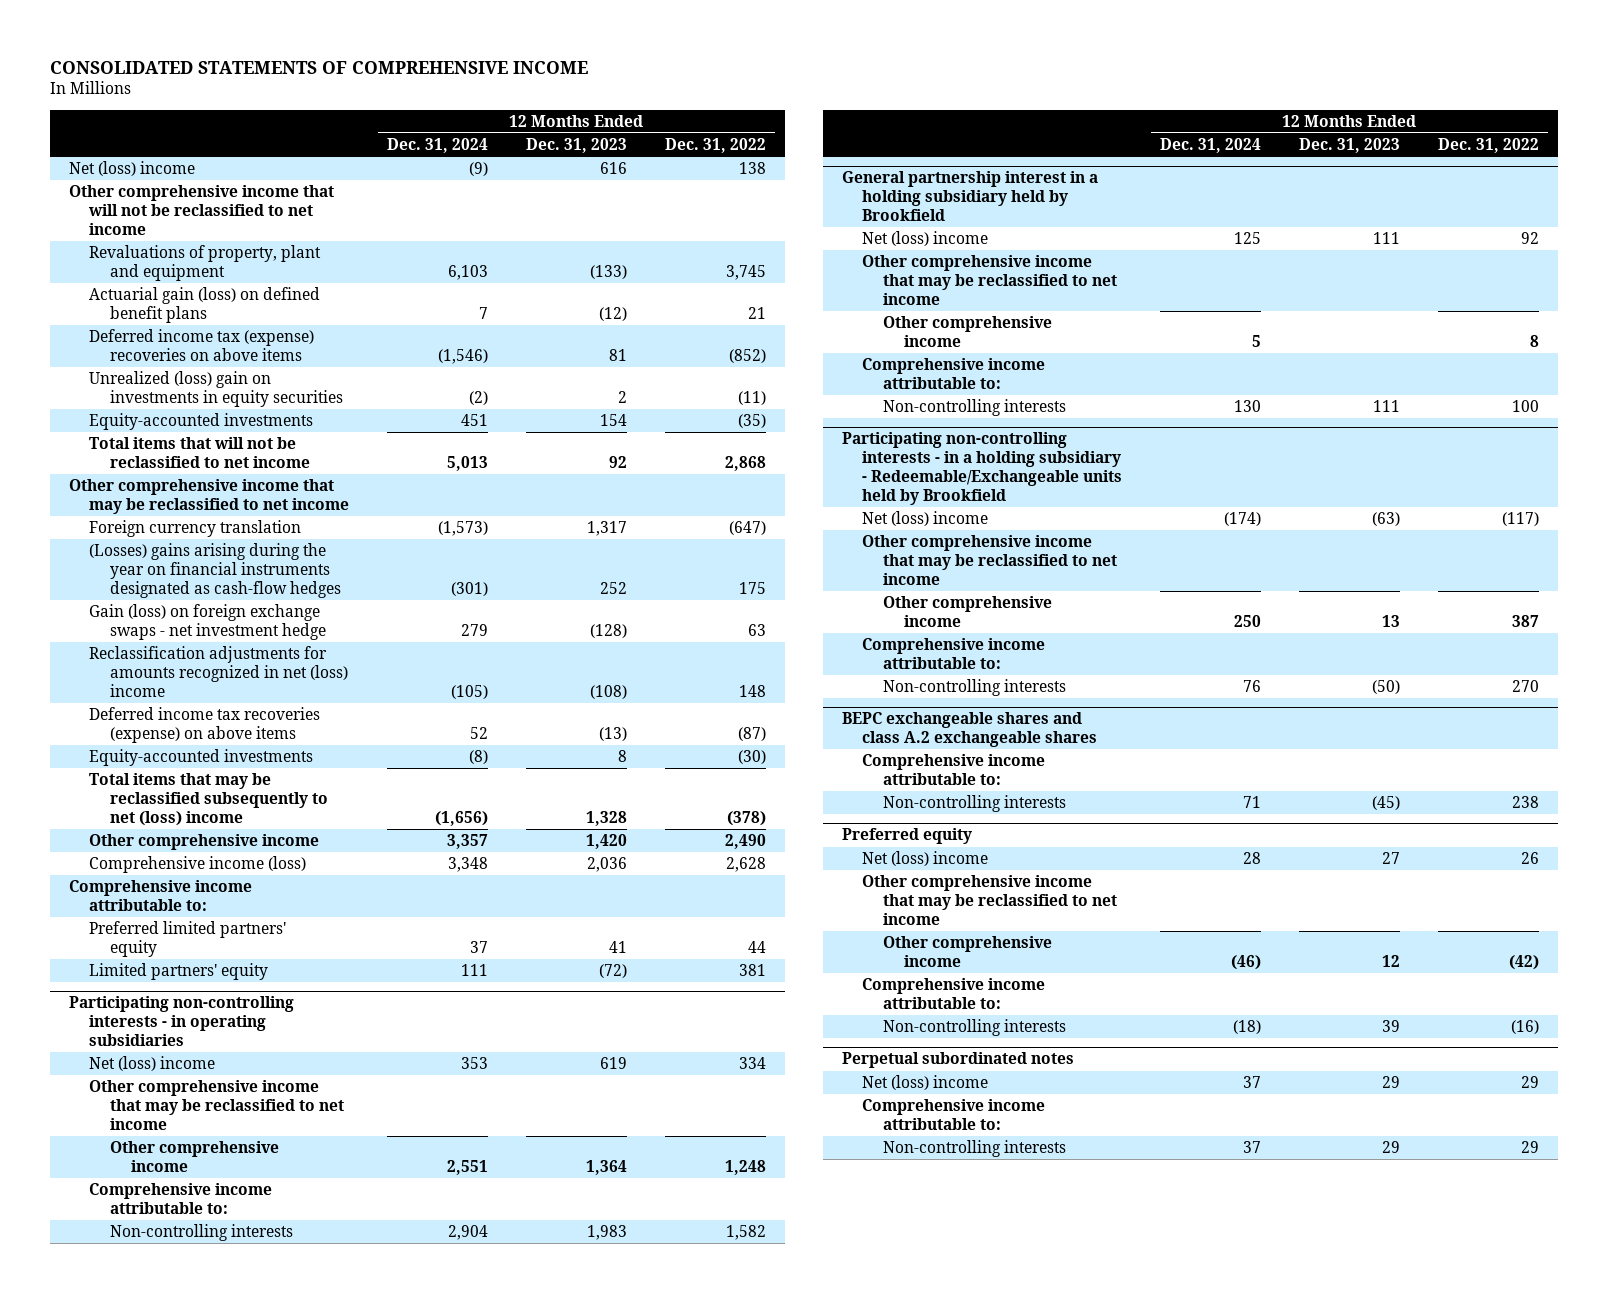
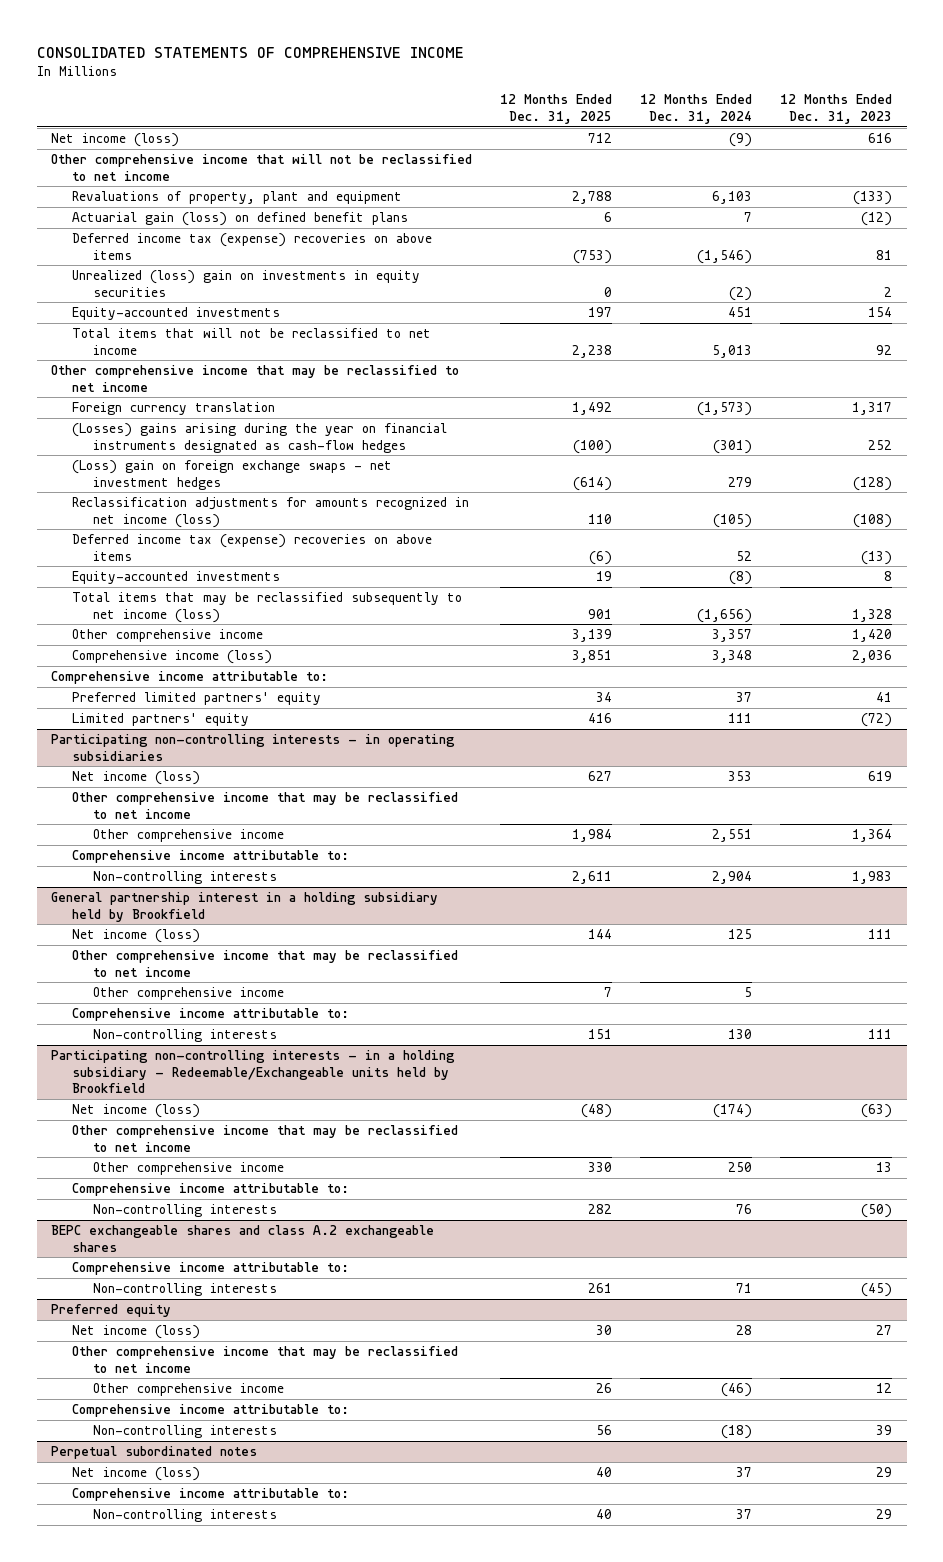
[664,138,766,154] Dec. 31, 2022 -> none
none -> [500,94,613,125] 12 Months Ended Dec. 31, 2025
[68,161,195,177] Net (loss) income -> [51,132,180,147] Net income (loss)
[89,604,327,640] Gain (loss) on foreign exchange swaps - net investment hedge -> [72,459,393,490] (Loss) gain on foreign exchange swaps - net investment hedges
[89,646,349,697] Reclassification adjustments for amounts recognized in net (loss) income -> [72,496,470,528] Reclassification adjustments for amounts recognized in net income (loss)
[89,707,321,743] Deferred income tax recoveries (expense) on above items -> [72,533,433,561] Deferred income tax (expense) recoveries on above items
[89,773,329,826] Total items that may be reclassified subsequently to net (loss) income -> [72,591,463,623] Total items that may be reclassified subsequently to net income (loss)
[89,1056,216,1072] Net (loss) income -> [72,770,201,785] Net income (loss)
[862,231,989,247] Net (loss) income -> [72,928,201,943] Net income (loss)
[862,511,989,527] Net (loss) income -> [72,1103,201,1118] Net income (loss)
[862,851,989,867] Net (loss) income -> [72,1324,201,1339] Net income (loss)
[862,1075,989,1091] Net (loss) income -> [72,1466,201,1481] Net income (loss)

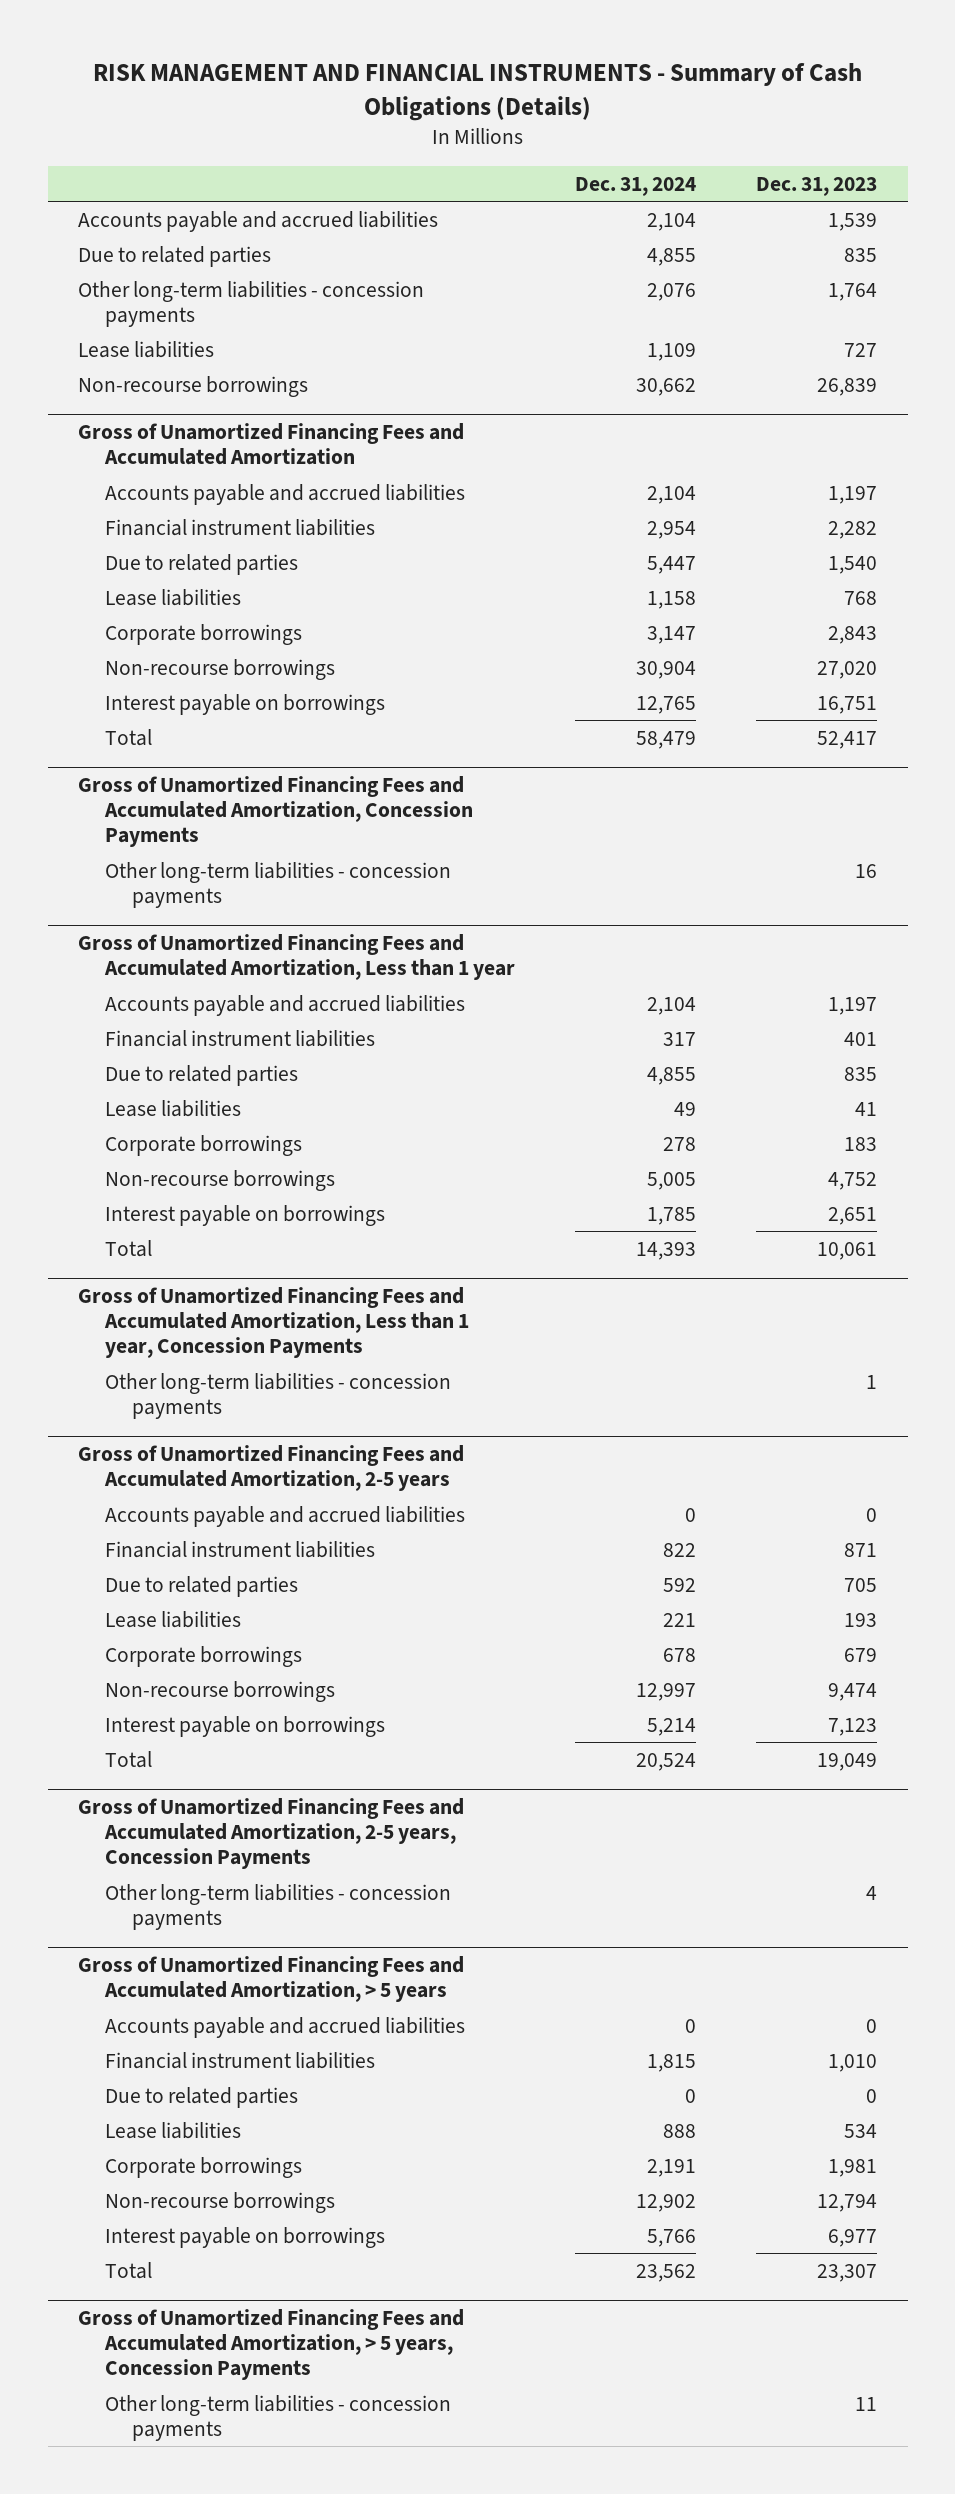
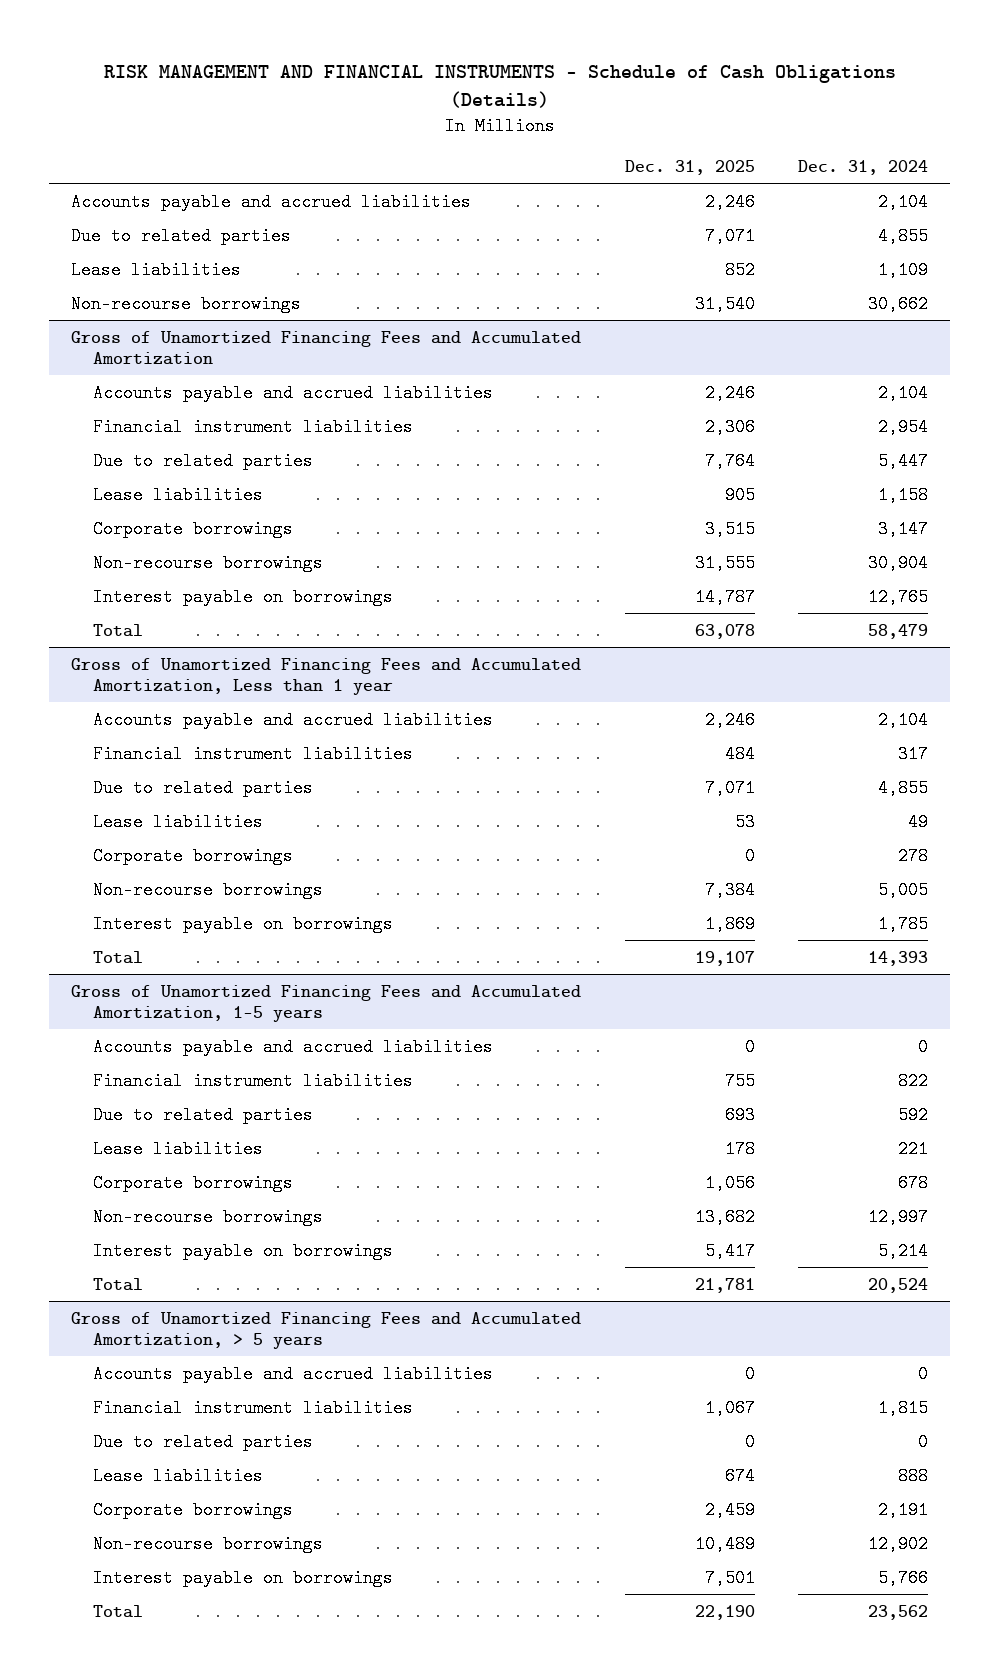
[92,63,862,121] RISK MANAGEMENT AND FINANCIAL INSTRUMENTS - Summary of Cash Obligations (Details) -> [103,64,896,109] RISK MANAGEMENT AND FINANCIAL INSTRUMENTS - Schedule of Cash Obligations (Details)
[756,176,878,196] Dec. 31, 2023 -> none
none -> [624,160,755,176] Dec. 31, 2025
[77,280,424,327] Other long-term liabilities - concession payments -> none
[77,776,473,848] Gross of Unamortized Financing Fees and Accumulated Amortization, Concession Payments -> none
[104,861,451,908] Other long-term liabilities - concession payments -> none
[77,1287,469,1359] Gross of Unamortized Financing Fees and Accumulated Amortization, Less than 1 year, Concession Payments -> none
[104,1372,451,1419] Other long-term liabilities - concession payments -> none
[77,1445,464,1492] Gross of Unamortized Financing Fees and Accumulated Amortization, 2-5 years -> [71,984,582,1022] Gross of Unamortized Financing Fees and Accumulated Amortization, 1-5 years
[77,1798,464,1870] Gross of Unamortized Financing Fees and Accumulated Amortization, 2-5 years, Concession Payments -> none
[104,1883,451,1930] Other long-term liabilities - concession payments -> none
[77,2309,464,2381] Gross of Unamortized Financing Fees and Accumulated Amortization, > 5 years, Concession Payments -> none
[104,2394,451,2441] Other long-term liabilities - concession payments -> none

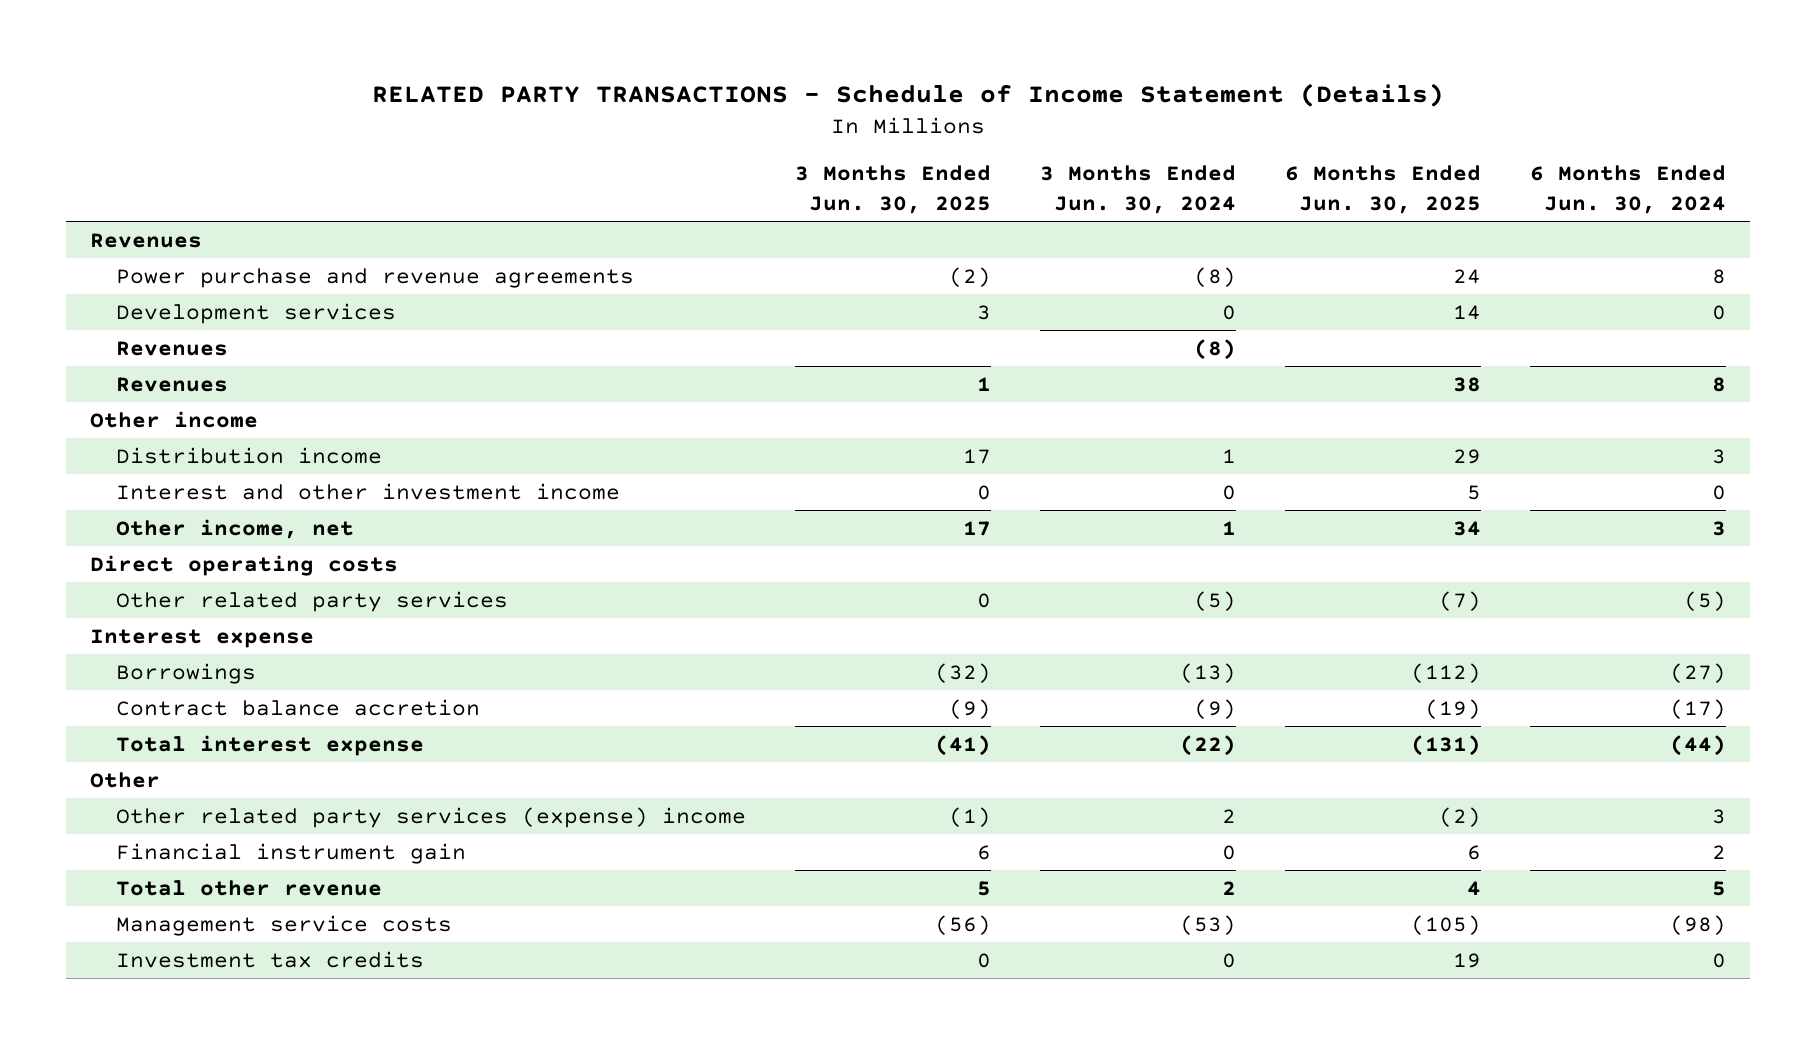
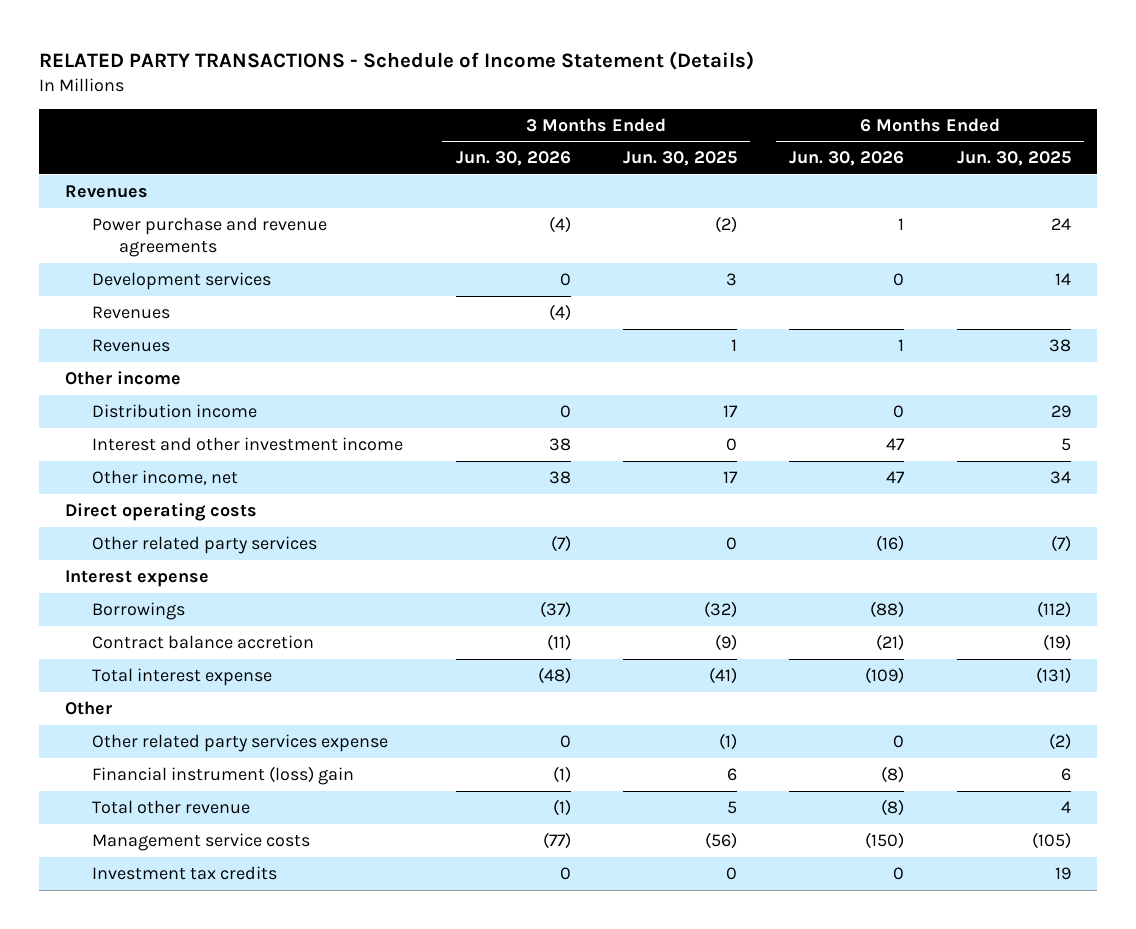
[1040,165,1237,214] 3 Months Ended Jun. 30, 2024 -> none
[1529,165,1726,214] 6 Months Ended Jun. 30, 2024 -> none
none -> [455,151,571,167] Jun. 30, 2026
none -> [789,151,905,167] Jun. 30, 2026
[116,806,747,828] Other related party services (expense) income -> [92,733,389,752] Other related party services expense
[116,842,467,864] Financial instrument gain -> [92,765,355,785] Financial instrument (loss) gain

